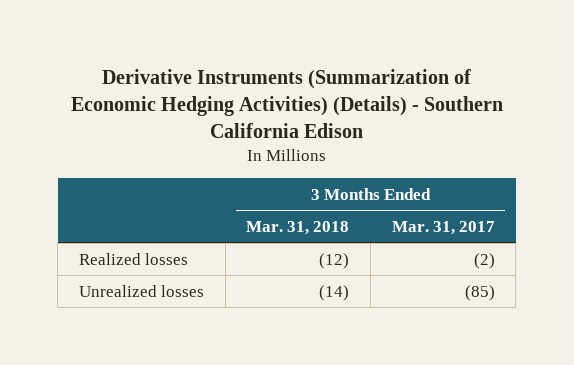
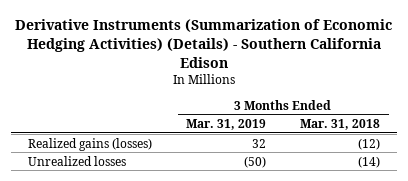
[391,220,495,235] Mar. 31, 2017 -> none
none -> [186,119,267,131] Mar. 31, 2019
[78,252,188,265] Realized losses -> [27,137,152,151] Realized gains (losses)

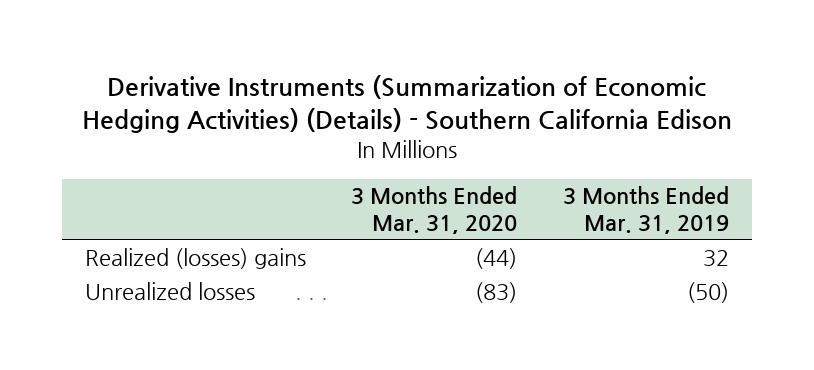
[300,119,381,131] Mar. 31, 2018 -> none
none -> [351,186,518,234] 3 Months Ended Mar. 31, 2020
[27,137,152,151] Realized gains (losses) -> [84,247,306,269] Realized (losses) gains

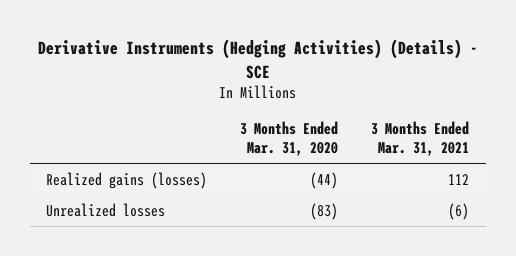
[81,75,732,134] Derivative Instruments (Summarization of Economic Hedging Activities) (Details) - Southern California Edison -> [37,38,478,79] Derivative Instruments (Hedging Activities) (Details) - SCE
[562,186,729,234] 3 Months Ended Mar. 31, 2019 -> none
none -> [371,121,470,157] 3 Months Ended Mar. 31, 2021
[84,247,306,269] Realized (losses) gains -> [46,171,208,189] Realized gains (losses)

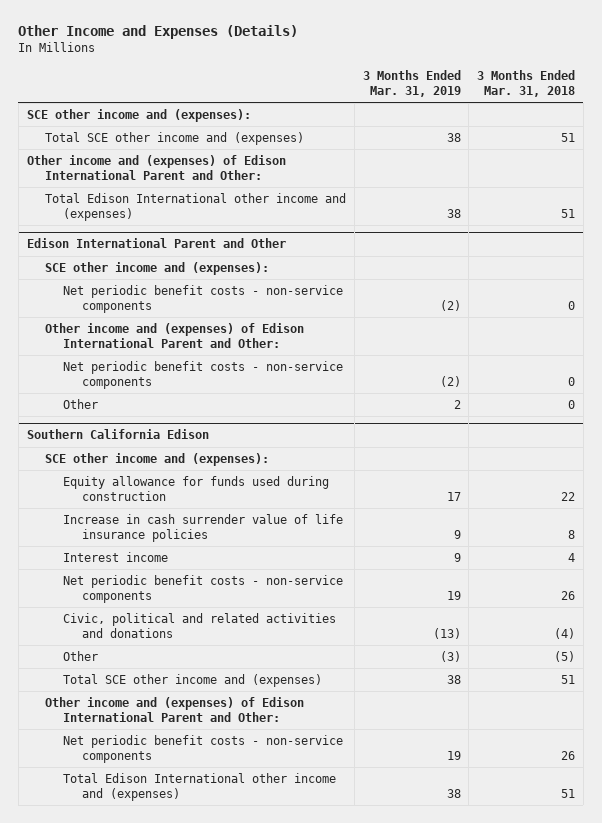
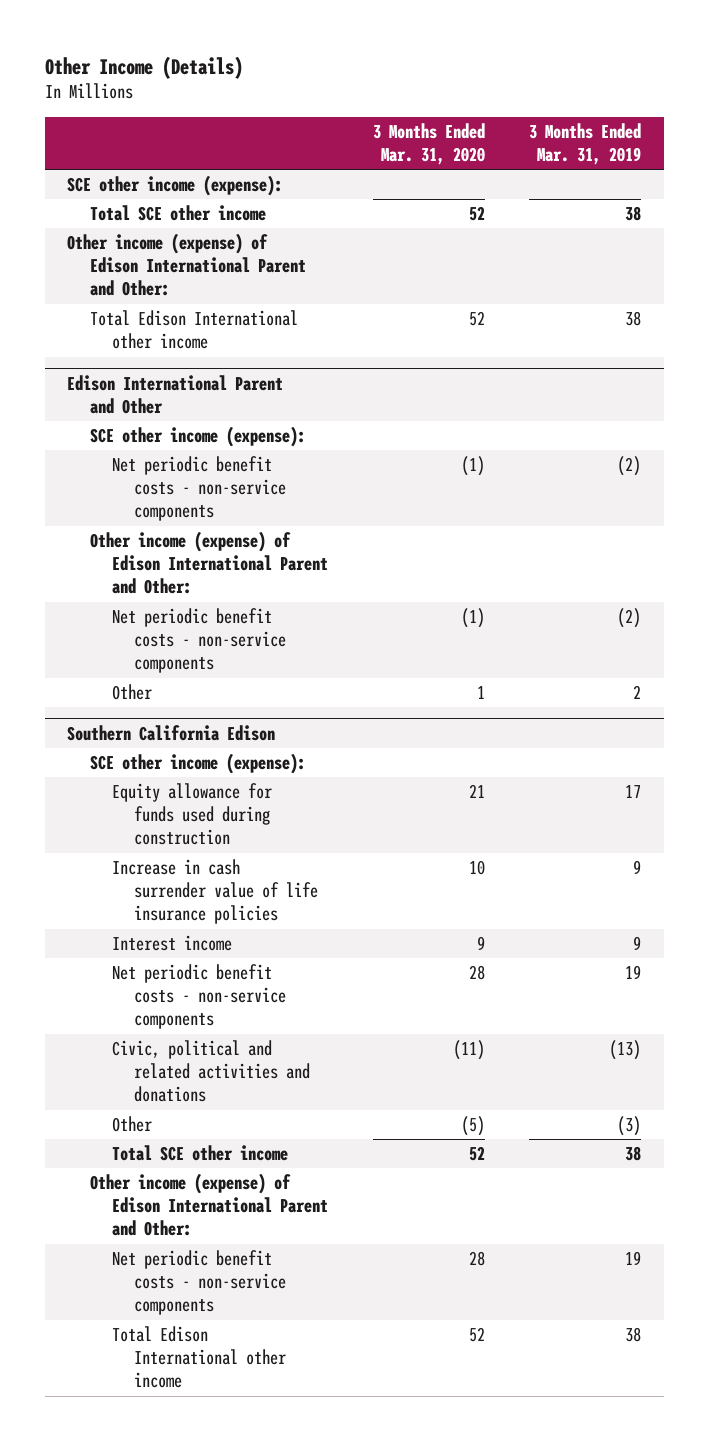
[18,25,299,40] Other Income and Expenses (Details) -> [45,55,244,79] Other Income (Details)
[477,69,576,97] 3 Months Ended Mar. 31, 2018 -> none
none -> [372,122,485,165] 3 Months Ended Mar. 31, 2020
[26,108,251,122] SCE other income and (expenses): -> [67,175,284,197] SCE other income (expense):
[45,131,305,145] Total SCE other income and (expenses) -> [89,205,266,222] Total SCE other income
[26,154,286,180] Other income and (expenses) of Edison International Parent and Other: -> [67,233,306,297] Other income (expense) of Edison International Parent and Other:
[45,192,347,221] Total Edison International other income and (expenses) -> [89,310,298,350] Total Edison International other income
[45,261,270,275] SCE other income and (expenses): -> [89,426,306,448] SCE other income (expense):
[45,322,305,348] Other income and (expenses) of Edison International Parent and Other: -> [89,531,328,595] Other income (expense) of Edison International Parent and Other:
[45,452,270,466] SCE other income and (expenses): -> [89,753,306,775] SCE other income (expense):
[63,673,323,687] Total SCE other income and (expenses) -> [111,1145,288,1162] Total SCE other income
[45,696,305,722] Other income and (expenses) of Edison International Parent and Other: -> [89,1173,328,1237] Other income (expense) of Edison International Parent and Other:
[63,772,337,801] Total Edison International other income and (expenses) -> [111,1326,287,1389] Total Edison International other income

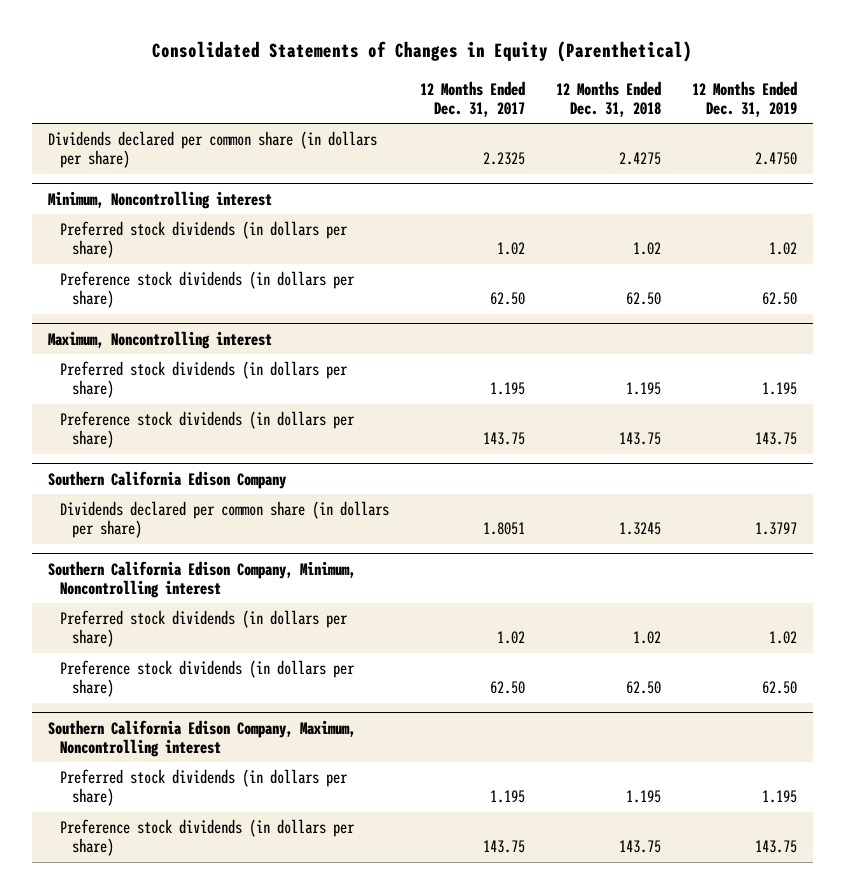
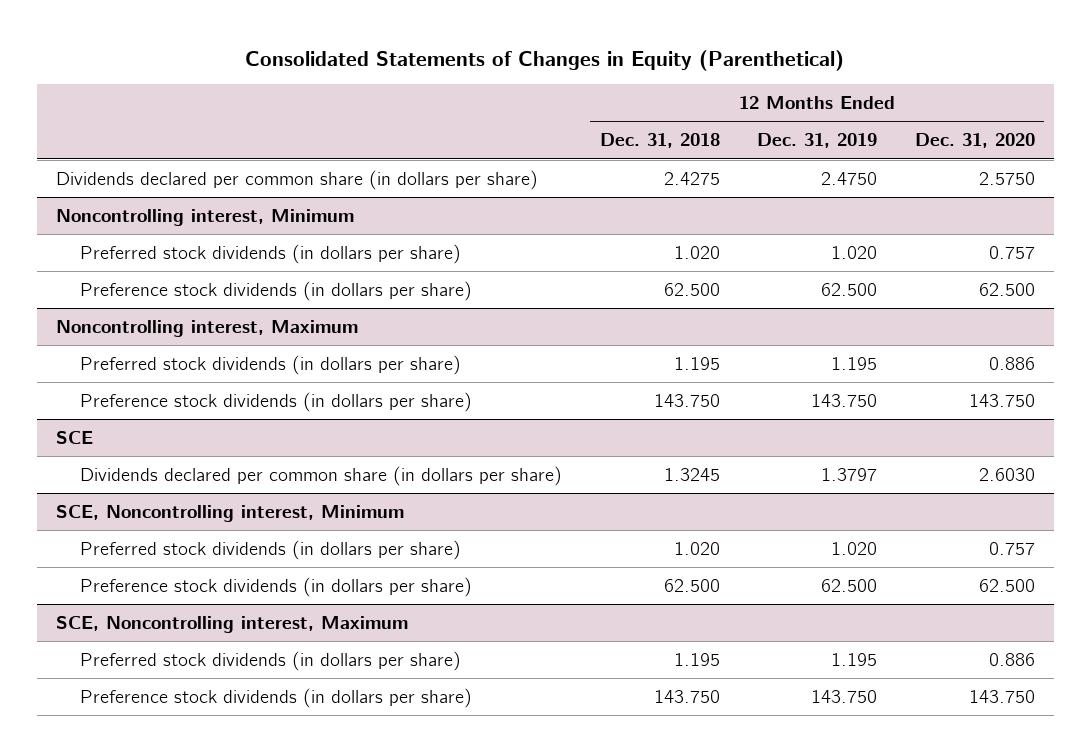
[419,80,525,117] 12 Months Ended Dec. 31, 2017 -> none
none -> [914,133,1035,149] Dec. 31, 2020
[47,190,272,209] Minimum, Noncontrolling interest -> [56,208,355,226] Noncontrolling interest, Minimum
[632,242,661,256] 1.02 -> [673,245,720,259] 1.020
[769,242,798,256] 1.02 -> [831,245,878,259] 1.020
[625,292,661,306] 62.50 -> [663,282,720,296] 62.500
[762,292,798,306] 62.50 -> [821,282,878,296] 62.500
[47,330,272,349] Maximum, Noncontrolling interest -> [56,319,359,337] Noncontrolling interest, Maximum
[618,432,661,446] 143.75 -> [653,393,720,407] 143.750
[755,432,798,446] 143.75 -> [811,393,878,407] 143.750
[47,470,286,489] Southern California Edison Company -> [56,430,94,444] SCE
[47,560,356,598] Southern California Edison Company, Minimum, Noncontrolling interest -> none
[47,719,356,757] Southern California Edison Company, Maximum, Noncontrolling interest -> none
none -> [56,504,405,522] SCE, Noncontrolling interest, Minimum
[632,631,661,645] 1.02 -> [673,541,720,555] 1.020
[769,631,798,645] 1.02 -> [831,541,878,555] 1.020
[625,681,661,695] 62.50 -> [663,578,720,592] 62.500
[762,681,798,695] 62.50 -> [821,578,878,592] 62.500
none -> [56,615,409,633] SCE, Noncontrolling interest, Maximum
[618,840,661,854] 143.75 -> [653,689,720,703] 143.750
[755,840,798,854] 143.75 -> [811,689,878,703] 143.750

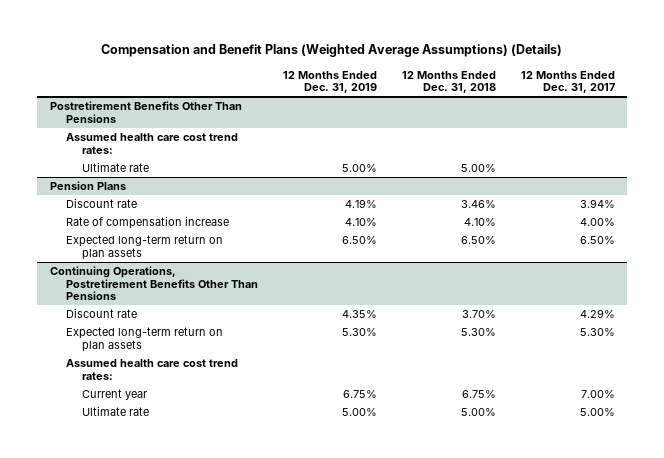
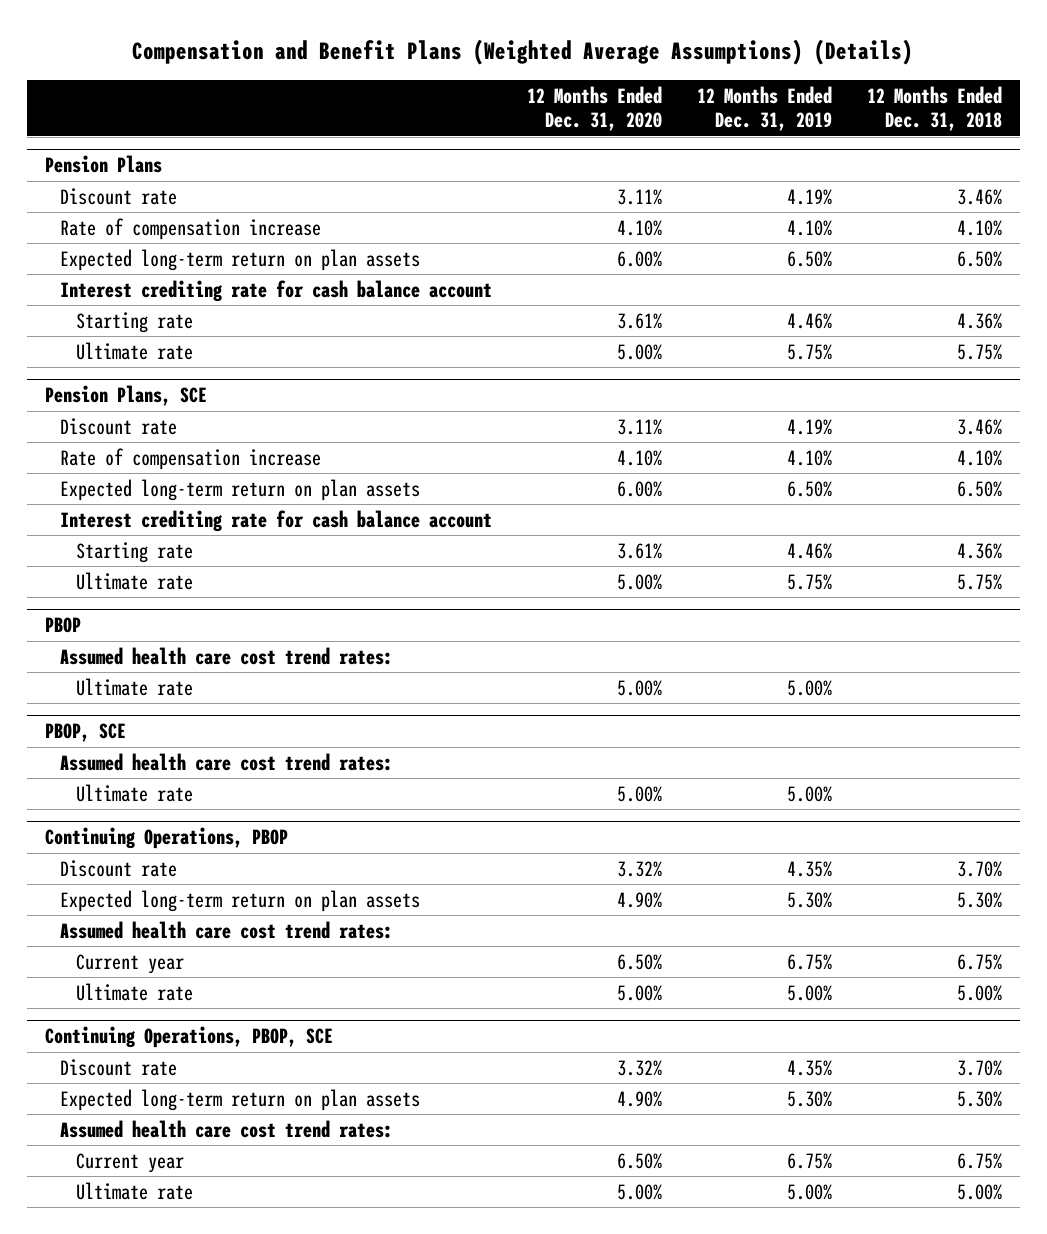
[520,70,615,94] 12 Months Ended Dec. 31, 2017 -> none
none -> [527,85,663,132] 12 Months Ended Dec. 31, 2020
[49,101,242,123] Postretirement Benefits Other Than Pensions -> none
[65,133,238,154] Assumed health care cost trend rates: -> none
[82,162,150,173] Ultimate rate -> none
[49,266,258,301] Continuing Operations, Postretirement Benefits Other Than Pensions -> none
none -> [60,279,493,302] Interest crediting rate for cash balance account
none -> [76,311,194,333] Starting rate
none -> [76,341,194,360] Ultimate rate
none -> [44,385,207,407] Pension Plans, SCE
none -> [60,417,178,435] Discount rate
none -> [60,447,322,470] Rate of compensation increase
none -> [60,478,421,501] Expected long-term return on plan assets
none -> [60,509,493,532] Interest crediting rate for cash balance account
none -> [76,541,194,563] Starting rate
none -> [76,571,194,590] Ultimate rate
none -> [44,617,81,634] PBOP
none -> [60,646,394,665] Assumed health care cost trend rates:
none -> [76,677,194,696] Ultimate rate
none -> [44,723,126,743] PBOP, SCE
none -> [60,752,394,771] Assumed health care cost trend rates:
none -> [76,783,194,802] Ultimate rate
none -> [44,827,288,850] Continuing Operations, PBOP
none -> [44,1026,333,1049] Continuing Operations, PBOP, SCE
none -> [60,1058,178,1076] Discount rate
none -> [60,1088,421,1111] Expected long-term return on plan assets
none -> [60,1119,394,1138] Assumed health care cost trend rates:
none -> [76,1152,185,1173] Current year
none -> [76,1181,194,1200] Ultimate rate

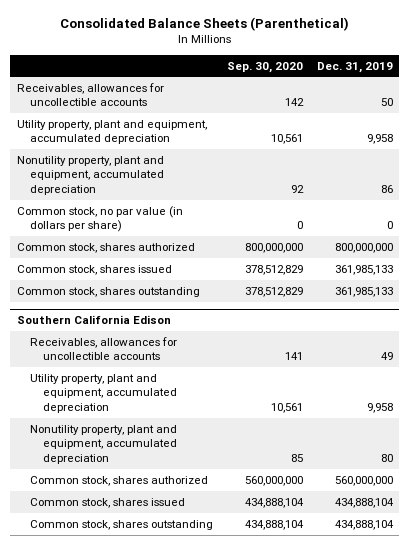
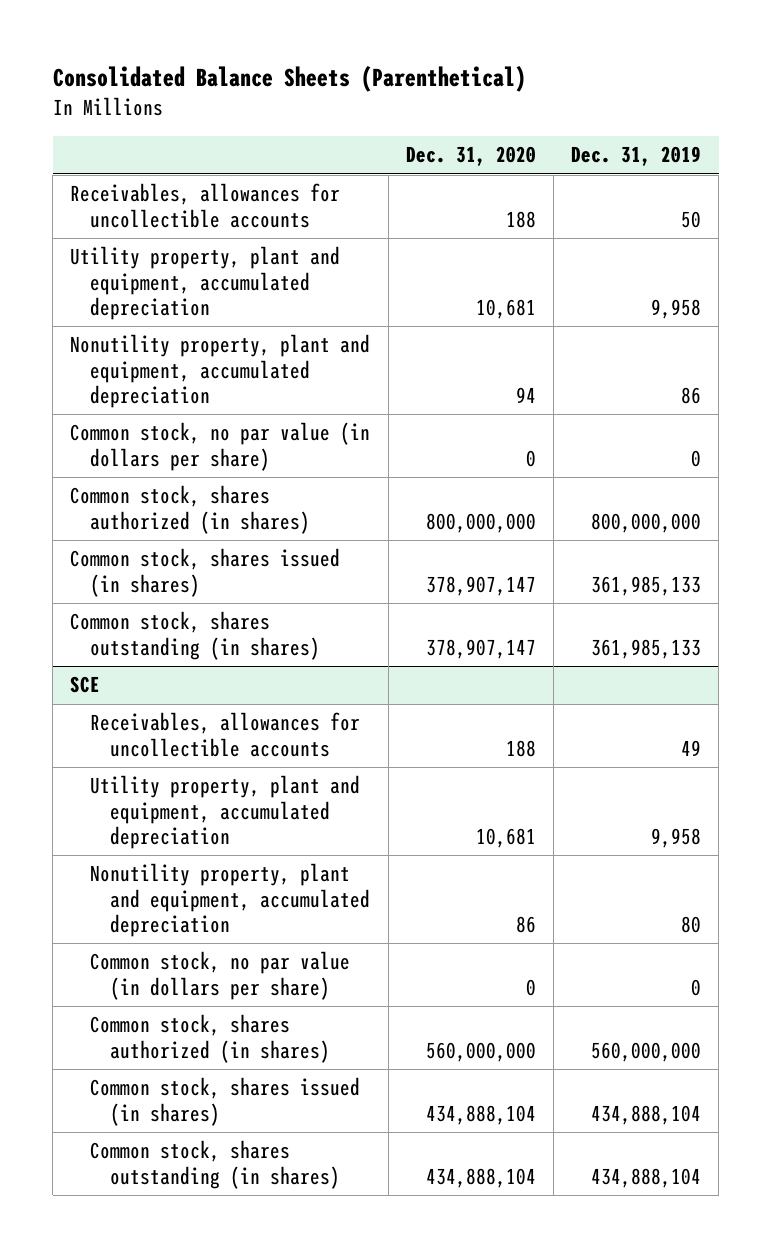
[226,61,303,73] Sep. 30, 2020 -> none
none -> [405,146,536,167] Dec. 31, 2020
[17,242,196,253] Common stock, shares authorized -> [70,485,310,534] Common stock, shares authorized (in shares)
[17,264,173,275] Common stock, shares issued -> [70,548,341,597] Common stock, shares issued (in shares)
[17,286,201,297] Common stock, shares outstanding -> [70,611,320,660] Common stock, shares outstanding (in shares)
[17,315,172,325] Southern California Edison -> [70,676,101,694] SCE
none -> [89,951,350,1000] Common stock, no par value (in dollars per share)
[30,475,209,486] Common stock, shares authorized -> [89,1014,330,1063] Common stock, shares authorized (in shares)
[30,497,186,508] Common stock, shares issued -> [89,1077,360,1126] Common stock, shares issued (in shares)
[30,519,214,530] Common stock, shares outstanding -> [89,1140,340,1189] Common stock, shares outstanding (in shares)

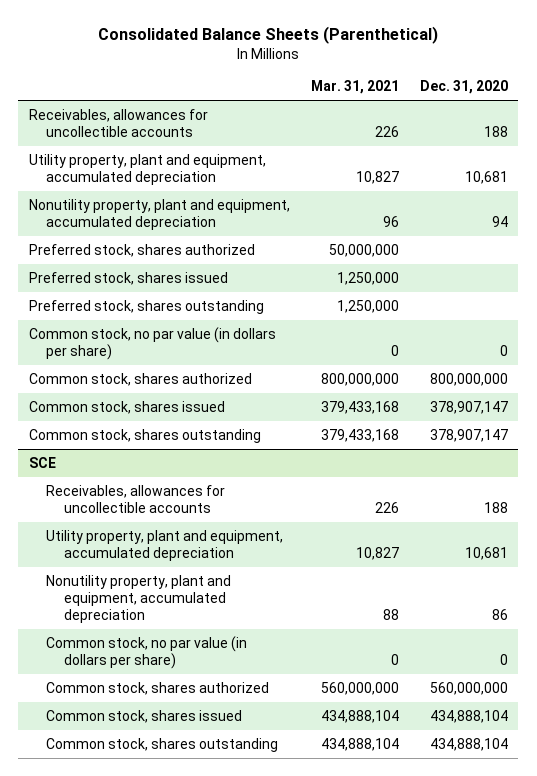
[570,146,701,167] Dec. 31, 2019 -> none
none -> [310,80,399,95] Mar. 31, 2021
none -> [28,243,255,257] Preferred stock, shares authorized
none -> [28,271,228,285] Preferred stock, shares issued
none -> [28,299,264,314] Preferred stock, shares outstanding
[70,485,310,534] Common stock, shares authorized (in shares) -> [28,372,252,386] Common stock, shares authorized
[70,548,341,597] Common stock, shares issued (in shares) -> [28,400,225,414] Common stock, shares issued
[70,611,320,660] Common stock, shares outstanding (in shares) -> [28,428,261,443] Common stock, shares outstanding
[89,1014,330,1063] Common stock, shares authorized (in shares) -> [46,681,270,695] Common stock, shares authorized
[89,1077,360,1126] Common stock, shares issued (in shares) -> [46,709,243,723] Common stock, shares issued
[89,1140,340,1189] Common stock, shares outstanding (in shares) -> [46,737,279,752] Common stock, shares outstanding

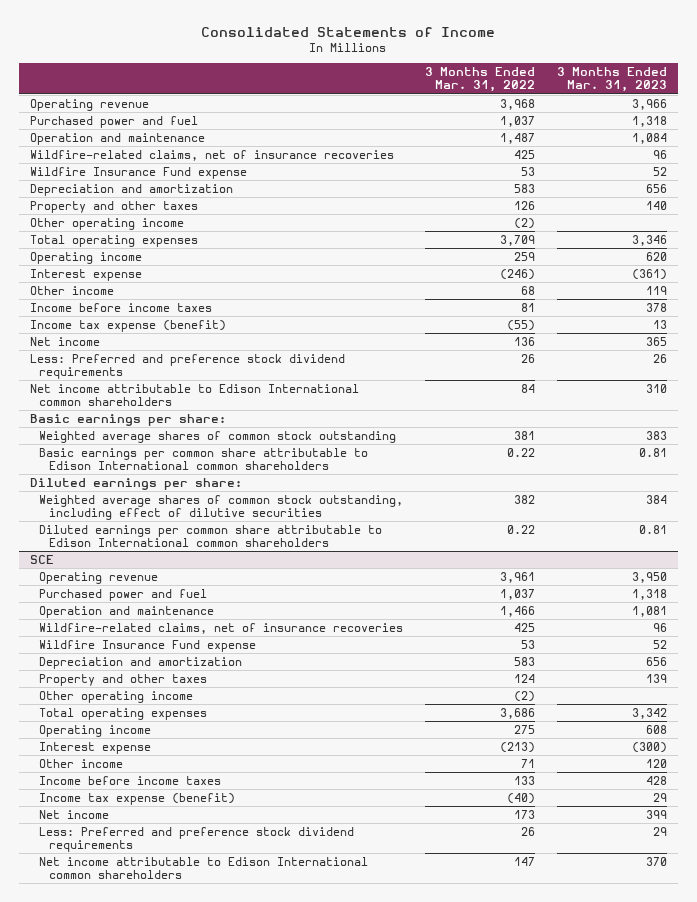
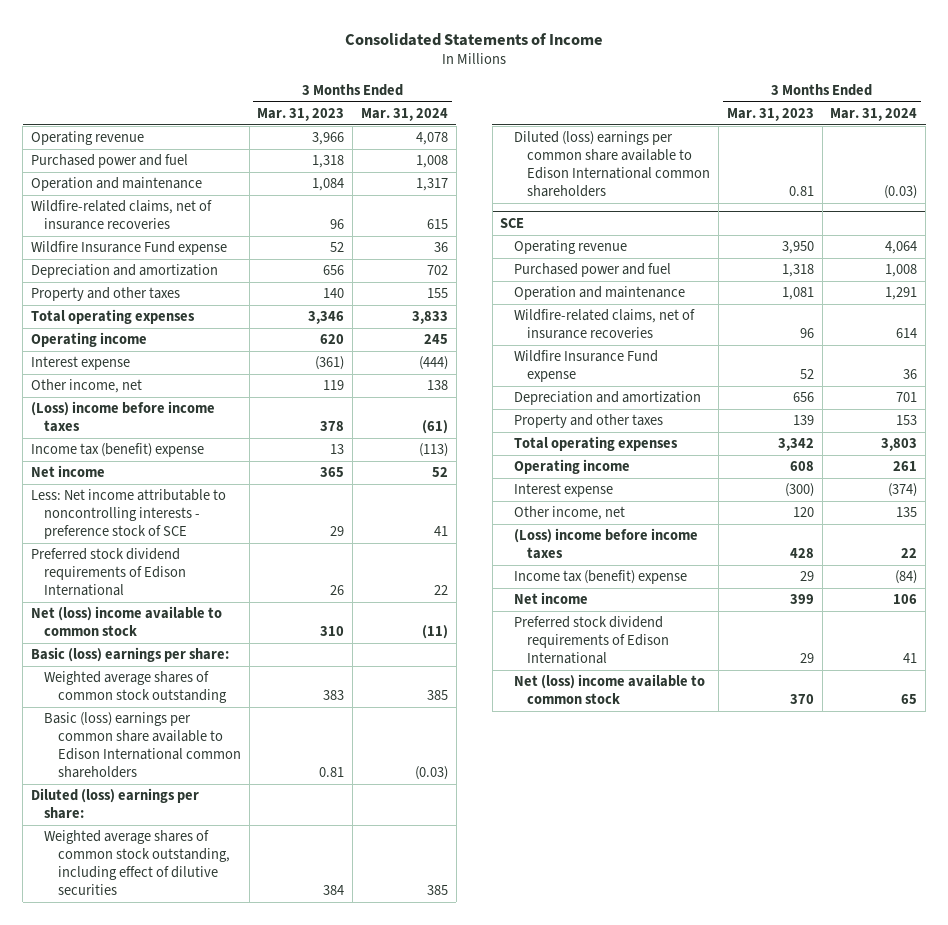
[425,67,536,93] 3 Months Ended Mar. 31, 2022 -> none
none -> [360,108,448,122] Mar. 31, 2024
[29,217,184,230] Other operating income -> none
[29,285,114,295] Other income -> [30,379,142,394] Other income, net
[29,302,212,312] Income before income taxes -> [30,401,215,433] (Loss) income before income taxes
[29,319,226,332] Income tax expense (benefit) -> [30,443,204,458] Income tax (benefit) expense
none -> [30,489,226,540] Less: Net income attributable to noncontrolling interests - preference stock of SCE
[29,353,345,379] Less: Preferred and preference stock dividend requirements -> [30,548,187,597] Preferred stock dividend requirements of Edison International
[29,383,359,406] Net income attributable to Edison International common shareholders -> [30,606,222,637] Net (loss) income available to common stock
[29,413,226,426] Basic earnings per share: -> [30,647,229,663] Basic (loss) earnings per share:
[39,447,369,470] Basic earnings per common share attributable to Edison International common shareholders -> [44,712,242,779] Basic (loss) earnings per common share available to Edison International common shareholders
[29,477,242,490] Diluted earnings per share: -> [30,788,199,820] Diluted (loss) earnings per share:
[39,524,383,547] Diluted earnings per common share attributable to Edison International common shareholders -> [513,131,711,198] Diluted (loss) earnings per common share available to Edison International common shareholders
[39,690,194,703] Other operating income -> none
[39,758,124,768] Other income -> [513,506,625,521] Other income, net
[39,775,222,785] Income before income taxes -> [513,528,698,560] (Loss) income before income taxes
[39,792,236,805] Income tax expense (benefit) -> [513,570,687,585] Income tax (benefit) expense
[39,826,355,852] Less: Preferred and preference stock dividend requirements -> [513,616,670,665] Preferred stock dividend requirements of Edison International
[39,856,369,879] Net income attributable to Edison International common shareholders -> [513,674,705,705] Net (loss) income available to common stock

